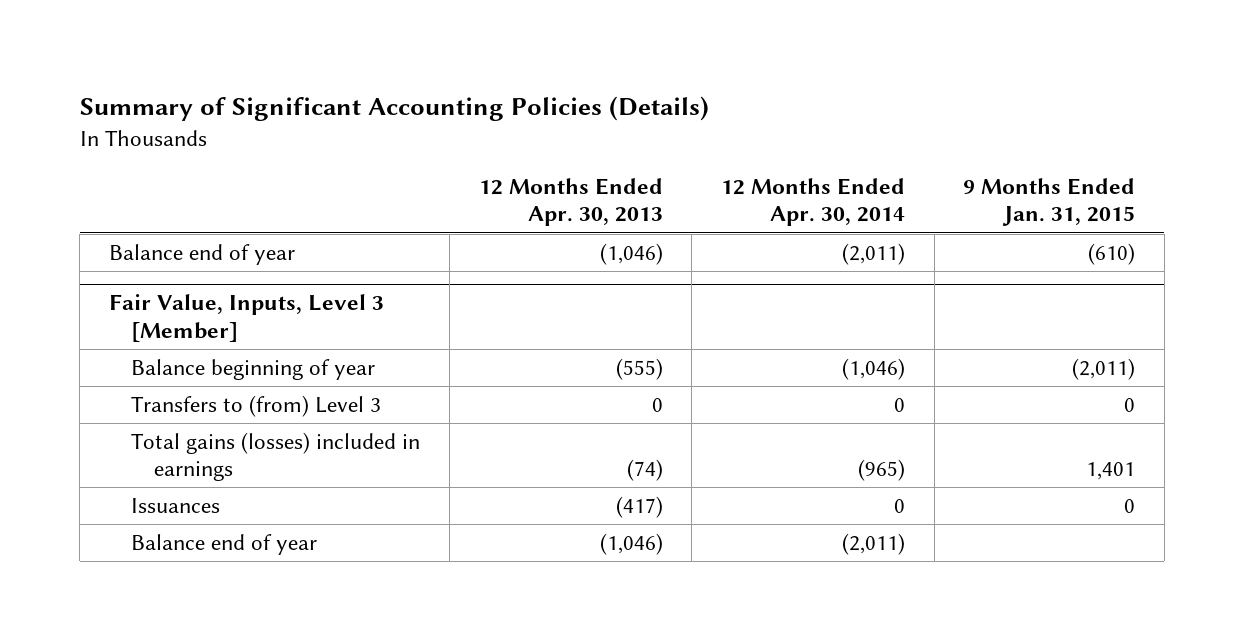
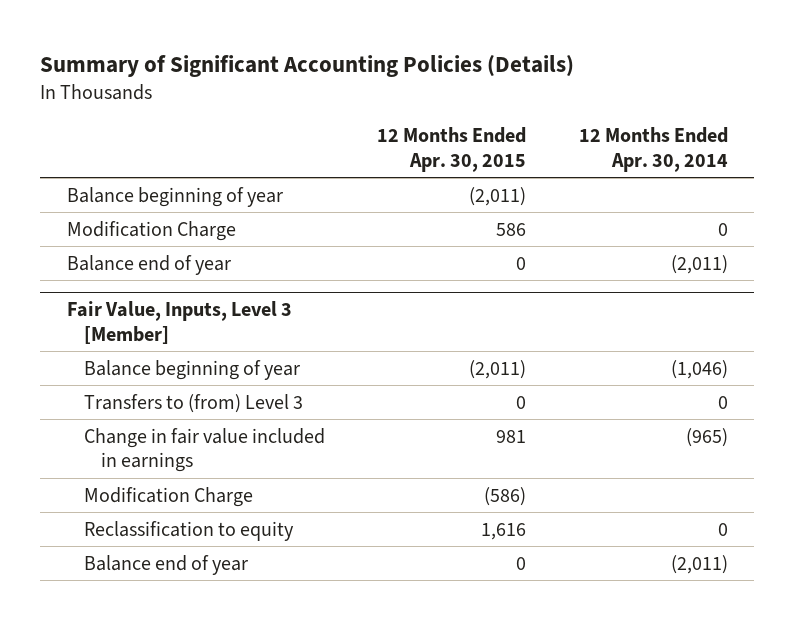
[478,178,663,227] 12 Months Ended Apr. 30, 2013 -> none
[963,178,1136,227] 9 Months Ended Jan. 31, 2015 -> none
none -> [377,127,527,172] 12 Months Ended Apr. 30, 2015
none -> [66,186,283,207] Balance beginning of year
none -> [66,220,236,241] Modification Charge
[131,497,221,513] Issuances -> none
[131,431,421,482] Total gains (losses) included in earnings -> [83,427,325,473] Change in fair value included in earnings
none -> [83,486,253,507] Modification Charge
none -> [83,520,294,541] Reclassification to equity

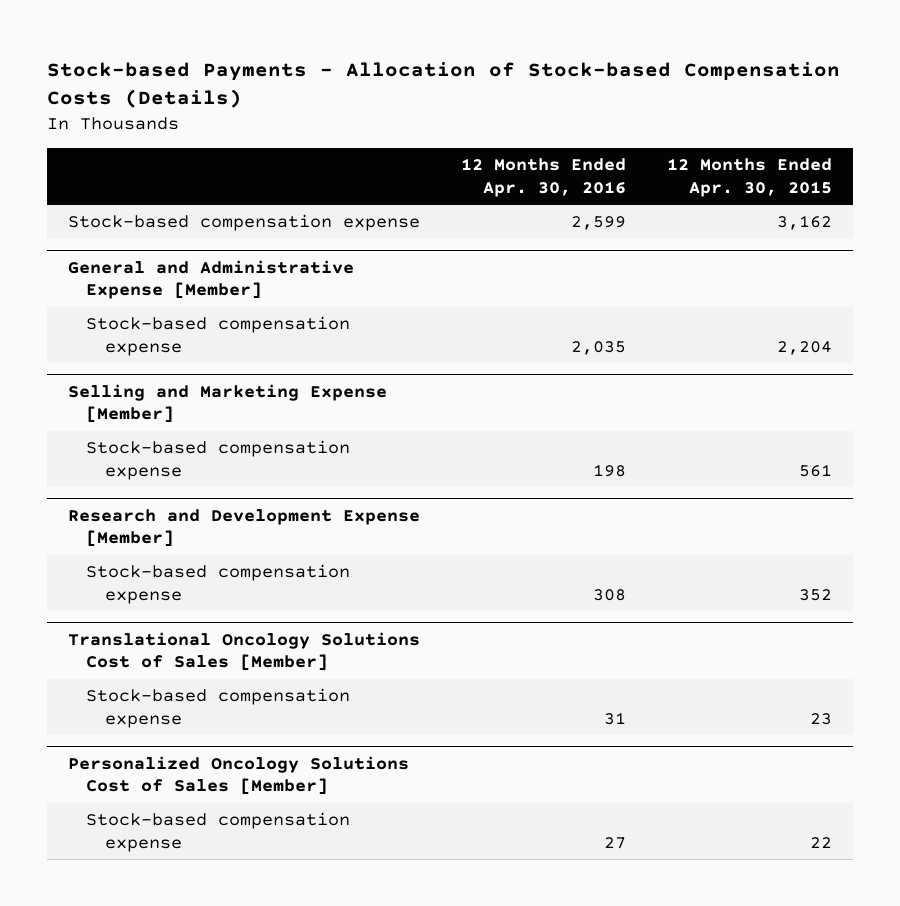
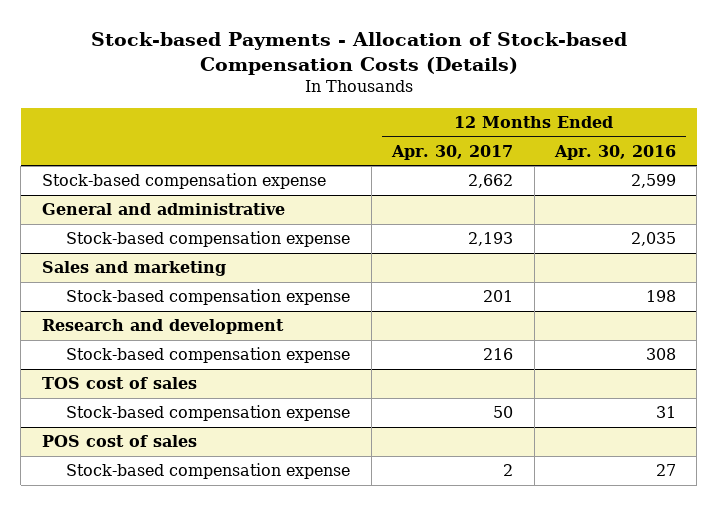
[667,157,833,197] 12 Months Ended Apr. 30, 2015 -> none
none -> [391,144,514,160] Apr. 30, 2017
[67,259,354,300] General and Administrative Expense [Member] -> [41,203,285,216] General and administrative
[67,383,387,424] Selling and Marketing Expense [Member] -> [41,261,226,277] Sales and marketing
[67,508,420,548] Research and Development Expense [Member] -> [41,319,284,335] Research and development
[67,631,420,672] Translational Oncology Solutions Cost of Sales [Member] -> [41,377,197,390] TOS cost of sales
[67,755,409,796] Personalized Oncology Solutions Cost of Sales [Member] -> [41,435,197,448] POS cost of sales

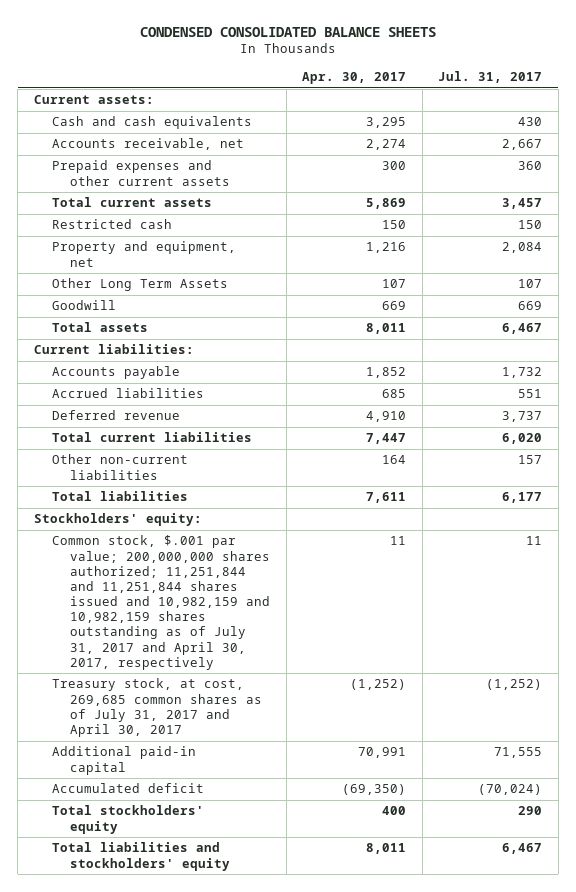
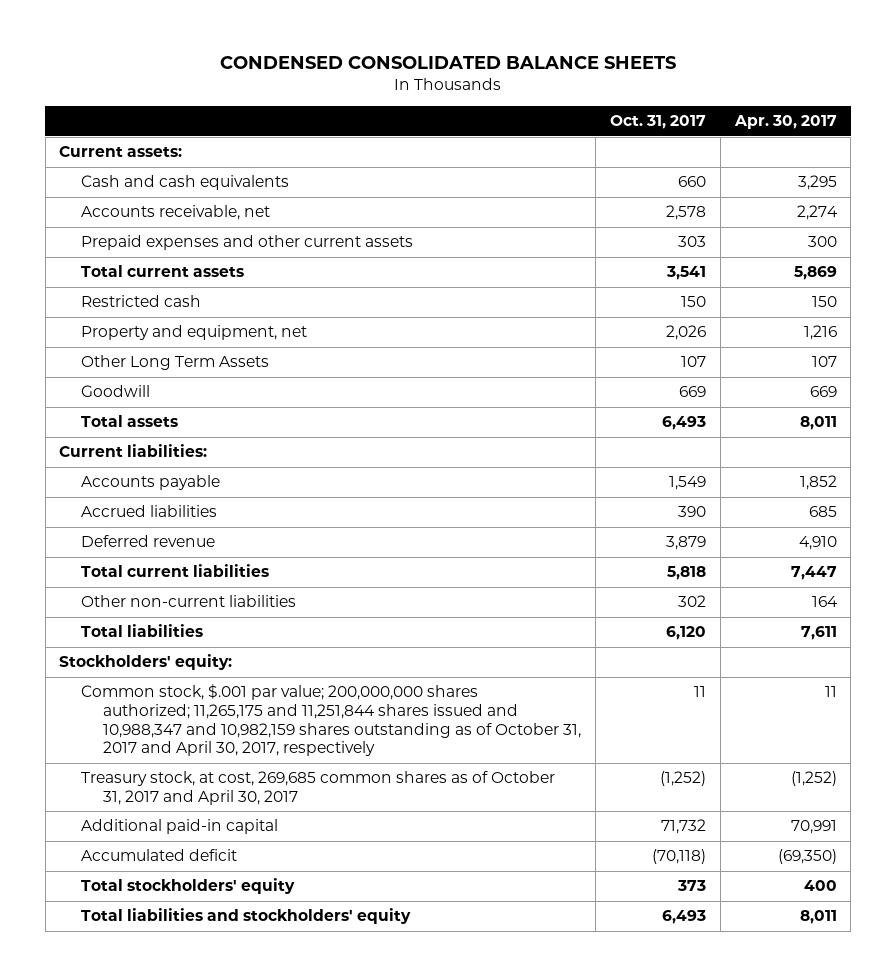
[438,71,543,84] Jul. 31, 2017 -> none
none -> [609,115,706,130] Oct. 31, 2017
[51,535,271,670] Common stock, $.001 par value; 200,000,000 shares authorized; 11,251,844 and 11,251,844 shares issued and 10,982,159 and 10,982,159 shares outstanding as of July 31, 2017 and April 30, 2017, respectively -> [81,684,582,757] Common stock, $.001 par value; 200,000,000 shares authorized; 11,265,175 and 11,251,844 shares issued and 10,988,347 and 10,982,159 shares outstanding as of October 31, 2017 and April 30, 2017, respectively
[51,678,263,737] Treasury stock, at cost, 269,685 common shares as of July 31, 2017 and April 30, 2017 -> [81,771,556,805] Treasury stock, at cost, 269,685 common shares as of October 31, 2017 and April 30, 2017

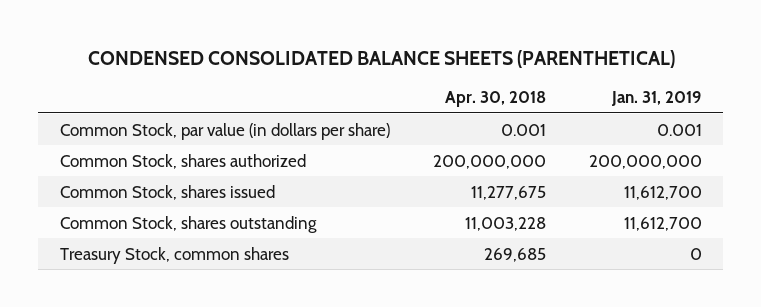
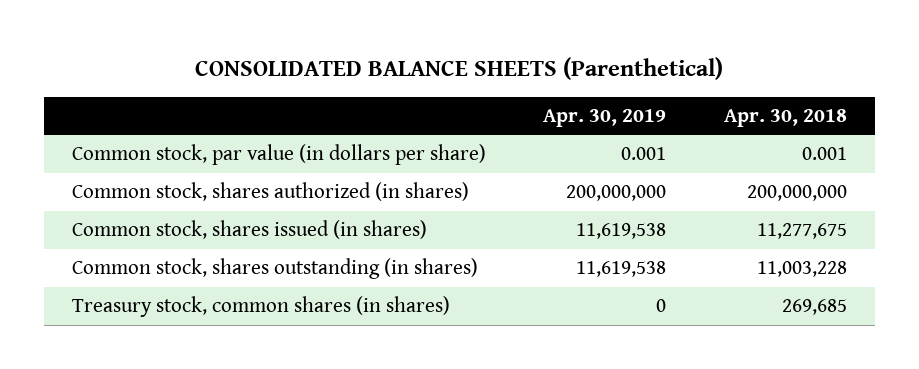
[87,49,675,68] CONDENSED CONSOLIDATED BALANCE SHEETS (PARENTHETICAL) -> [195,56,724,80] CONSOLIDATED BALANCE SHEETS (Parenthetical)
[610,91,702,107] Jan. 31, 2019 -> none
none -> [543,109,667,128] Apr. 30, 2019
[59,122,390,140] Common Stock, par value (in dollars per share) -> [72,144,487,166] Common stock, par value (in dollars per share)
[59,153,306,169] Common Stock, shares authorized -> [72,182,470,202] Common stock, shares authorized (in shares)
[59,184,275,200] Common Stock, shares issued -> [72,220,428,240] Common stock, shares issued (in shares)
[59,215,317,233] Common Stock, shares outstanding -> [72,258,479,280] Common stock, shares outstanding (in shares)
[59,246,289,264] Treasury Stock, common shares -> [72,296,451,318] Treasury stock, common shares (in shares)

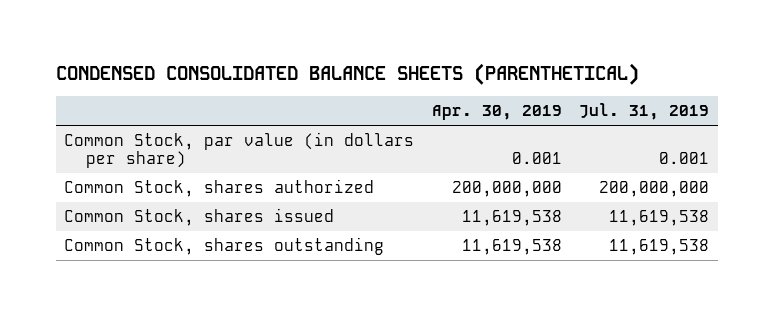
[195,56,724,80] CONSOLIDATED BALANCE SHEETS (Parenthetical) -> [55,63,639,86] CONDENSED CONSOLIDATED BALANCE SHEETS (PARENTHETICAL)
[723,109,847,128] Apr. 30, 2018 -> none
none -> [579,103,710,121] Jul. 31, 2019
[72,296,451,318] Treasury stock, common shares (in shares) -> none
[72,144,487,166] Common stock, par value (in dollars per share) -> [64,131,415,169] Common Stock, par value (in dollars per share)
[72,182,470,202] Common stock, shares authorized (in shares) -> [64,178,375,197] Common Stock, shares authorized
[72,220,428,240] Common stock, shares issued (in shares) -> [64,207,335,226] Common Stock, shares issued
[72,258,479,280] Common stock, shares outstanding (in shares) -> [64,236,385,255] Common Stock, shares outstanding

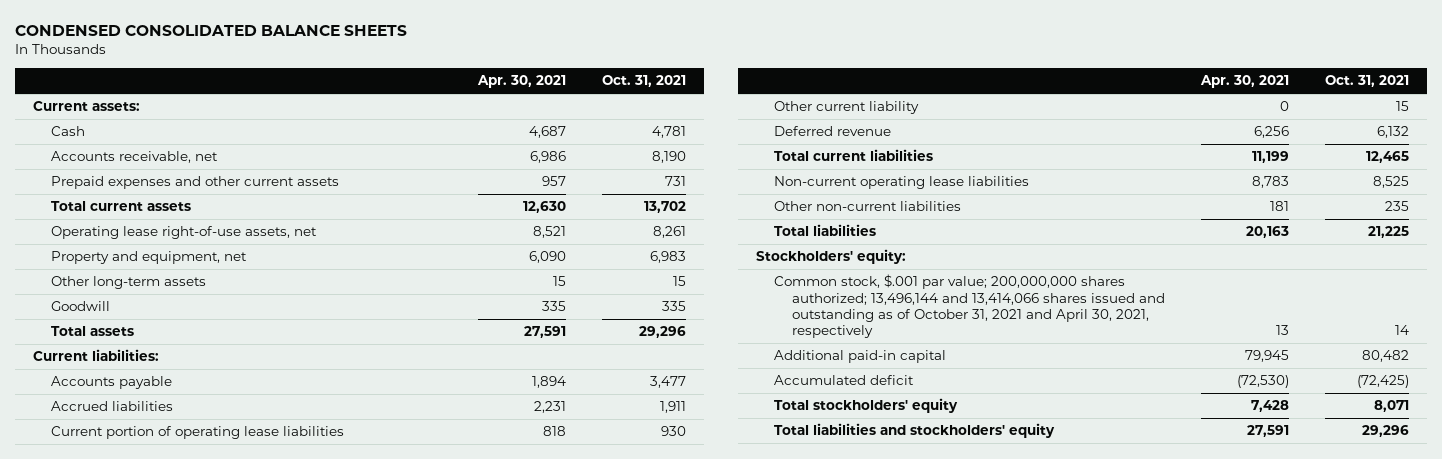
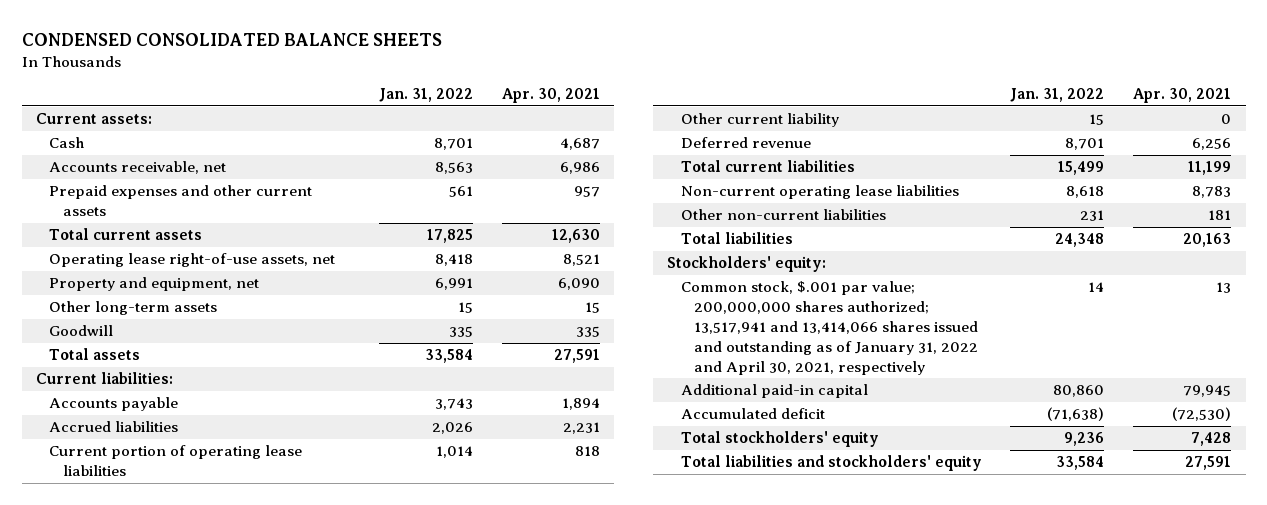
[602,75,687,88] Oct. 31, 2021 -> none
none -> [379,88,474,103] Jan. 31, 2022
[774,274,1166,338] Common stock, $.001 par value; 200,000,000 shares authorized; 13,496,144 and 13,414,066 shares issued and outstanding as of October 31, 2021 and April 30, 2021, respectively -> [680,281,978,375] Common stock, $.001 par value; 200,000,000 shares authorized; 13,517,941 and 13,414,066 shares issued and outstanding as of January 31, 2022 and April 30, 2021, respectively

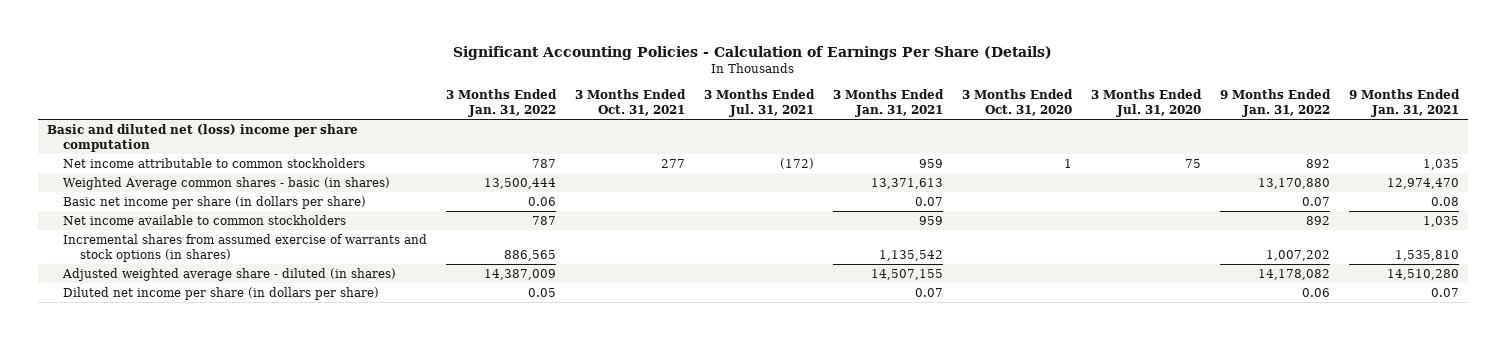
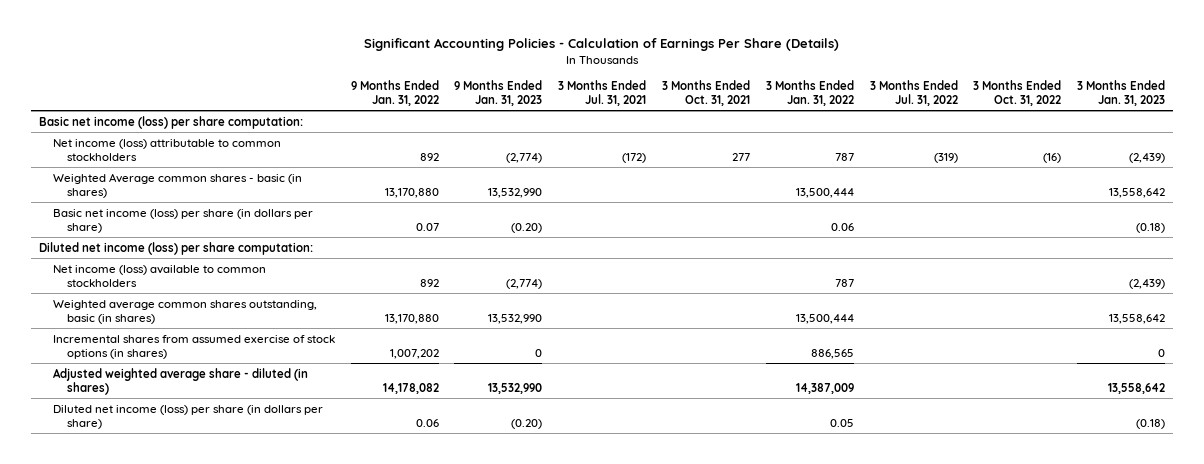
[833,88,945,118] 3 Months Ended Jan. 31, 2021 -> none
[962,88,1074,117] 3 Months Ended Oct. 31, 2020 -> none
[1090,88,1202,118] 3 Months Ended Jul. 31, 2020 -> none
[1348,88,1460,118] 9 Months Ended Jan. 31, 2021 -> none
none -> [454,79,543,106] 9 Months Ended Jan. 31, 2023
none -> [869,79,958,106] 3 Months Ended Jul. 31, 2022
none -> [973,79,1062,106] 3 Months Ended Oct. 31, 2022
none -> [1077,79,1166,106] 3 Months Ended Jan. 31, 2023
[47,123,359,153] Basic and diluted net (loss) income per share computation -> [38,115,303,129] Basic net income (loss) per share computation:
[63,157,366,168] Net income attributable to common stockholders -> [52,138,281,161] Net income (loss) attributable to common stockholders
[63,195,367,209] Basic net income per share (in dollars per share) -> [52,208,313,233] Basic net income (loss) per share (in dollars per share)
none -> [38,241,313,255] Diluted net income (loss) per share computation:
[63,214,347,225] Net income available to common stockholders -> [52,264,266,287] Net income (loss) available to common stockholders
none -> [52,299,317,324] Weighted average common shares outstanding, basic (in shares)
[63,233,428,263] Incremental shares from assumed exercise of warrants and stock options (in shares) -> [52,334,335,359] Incremental shares from assumed exercise of stock options (in shares)
[63,286,380,300] Diluted net income per share (in dollars per share) -> [52,404,323,429] Diluted net income (loss) per share (in dollars per share)

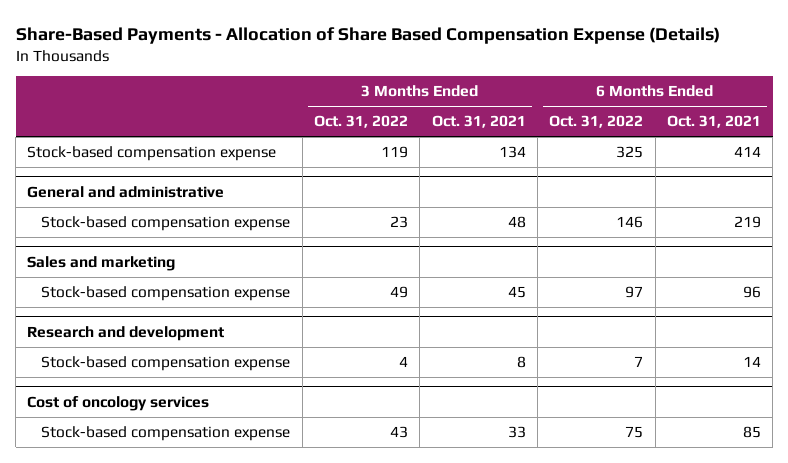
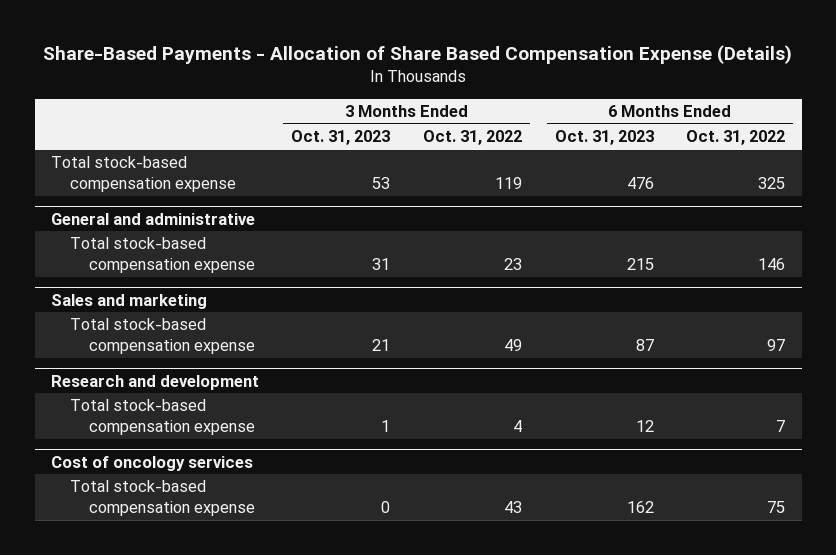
[431,115,526,129] Oct. 31, 2021 -> none
[666,115,761,129] Oct. 31, 2021 -> none
none -> [291,130,391,146] Oct. 31, 2023
none -> [554,130,654,146] Oct. 31, 2023
[27,145,277,161] Stock-based compensation expense -> [50,156,236,192] Total stock-based compensation expense
[41,215,291,231] Stock-based compensation expense -> [69,237,255,273] Total stock-based compensation expense
[41,285,291,301] Stock-based compensation expense -> [69,318,255,354] Total stock-based compensation expense
[41,355,291,371] Stock-based compensation expense -> [69,399,255,435] Total stock-based compensation expense
[41,425,291,441] Stock-based compensation expense -> [69,480,255,516] Total stock-based compensation expense

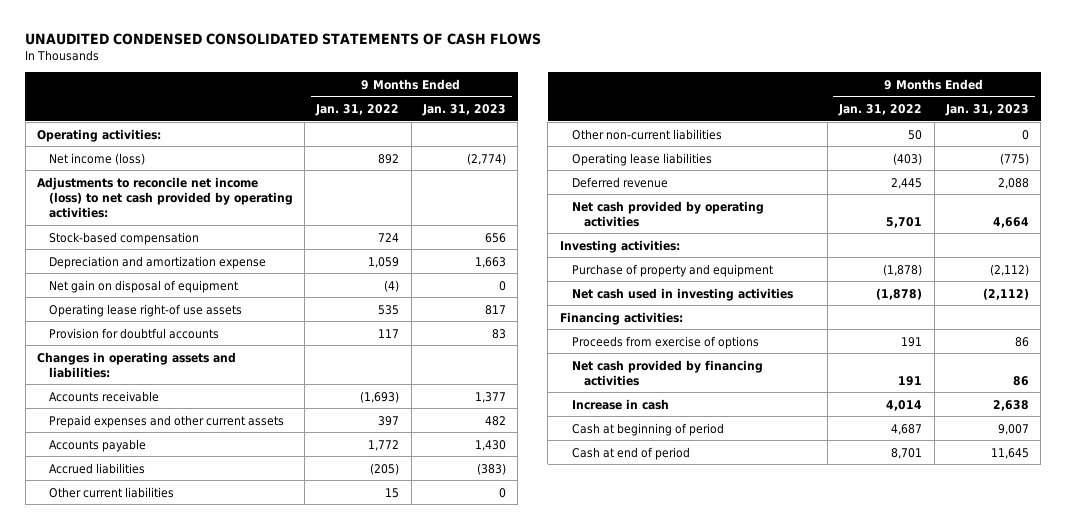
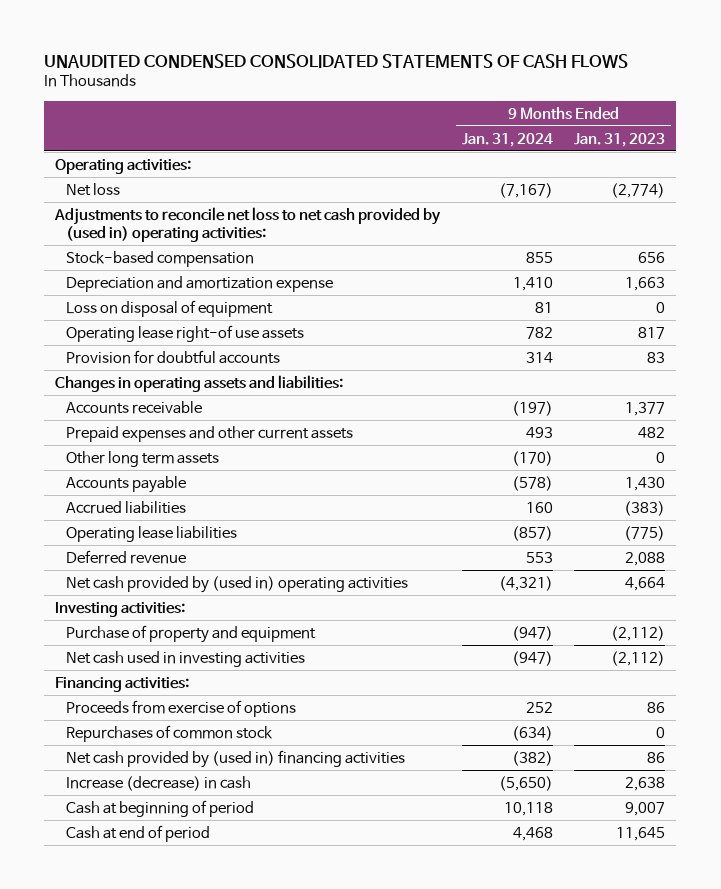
[315,103,400,116] Jan. 31, 2022 -> none
none -> [461,132,553,147] Jan. 31, 2024
[48,152,145,165] Net income (loss) -> [65,182,120,196] Net loss
[36,176,293,218] Adjustments to reconcile net income (loss) to net cash provided by operating activities: -> [54,206,442,242] Adjustments to reconcile net loss to net cash provided by (used in) operating activities:
[48,279,238,293] Net gain on disposal of equipment -> [65,299,273,317] Loss on disposal of equipment
none -> [65,450,219,467] Other long term assets
[48,486,174,498] Other current liabilities -> none
[571,128,722,140] Other non-current liabilities -> none
[571,200,764,227] Net cash provided by operating activities -> [65,575,408,593] Net cash provided by (used in) operating activities
none -> [65,724,273,742] Repurchases of common stock
[571,359,763,386] Net cash provided by financing activities -> [65,749,405,768] Net cash provided by (used in) financing activities
[571,398,669,410] Increase in cash -> [65,775,251,791] Increase (decrease) in cash

